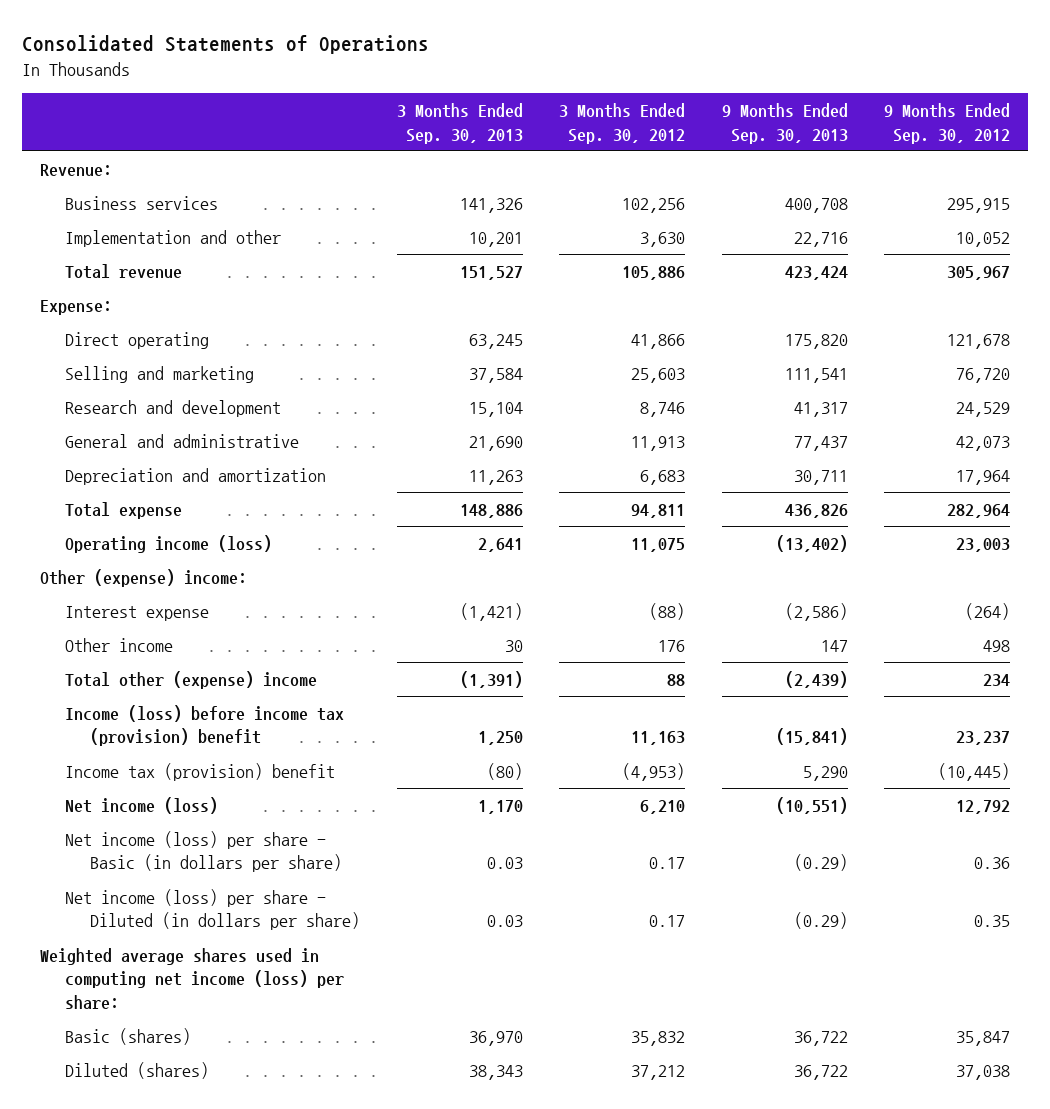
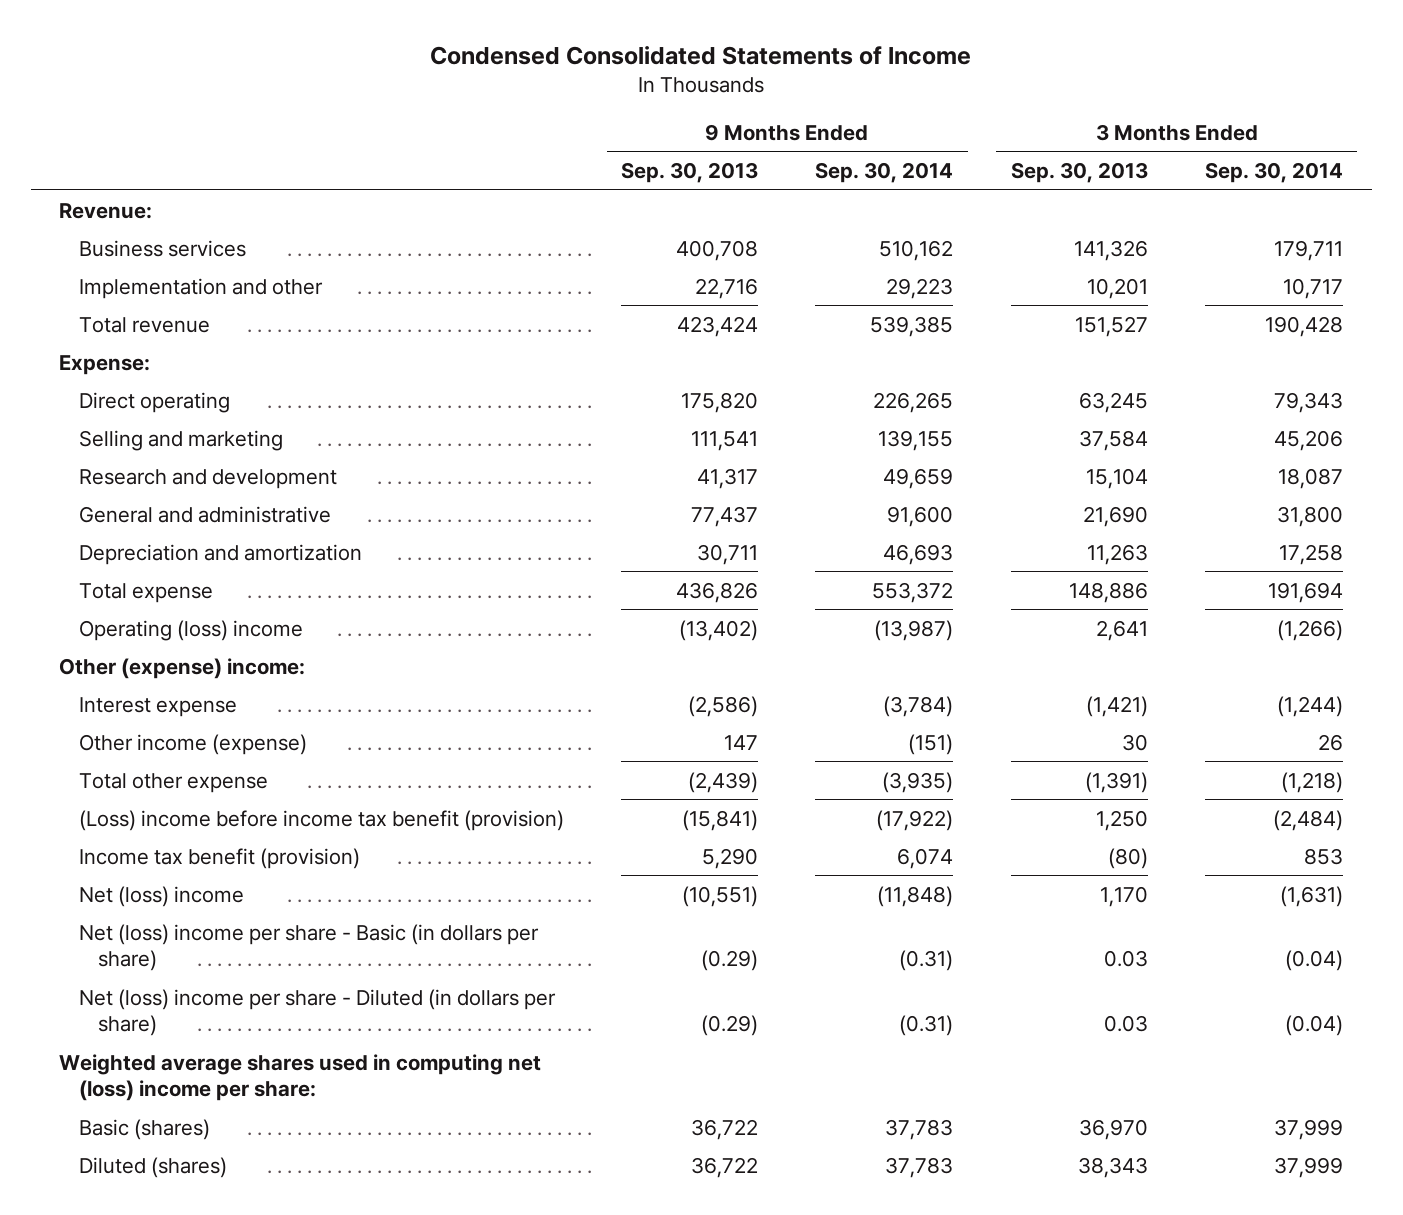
[22,35,430,55] Consolidated Statements of Operations -> [430,45,972,65] Condensed Consolidated Statements of Income
[559,103,686,144] 3 Months Ended Sep. 30, 2012 -> none
[884,103,1011,144] 9 Months Ended Sep. 30, 2012 -> none
none -> [815,162,954,184] Sep. 30, 2014
none -> [1205,162,1344,184] Sep. 30, 2014
[65,534,273,553] Operating income (loss) -> [78,619,303,641] Operating (loss) income
[65,637,174,652] Other income -> [78,733,307,755] Other income (expense)
[65,670,318,689] Total other (expense) income -> [78,772,268,793] Total other expense
[65,704,345,747] Income (loss) before income tax (provision) benefit -> [78,809,564,831] (Loss) income before income tax benefit (provision)
[65,762,336,781] Income tax (provision) benefit -> [78,847,360,869] Income tax benefit (provision)
[65,796,219,814] Net income (loss) -> [78,885,244,907] Net (loss) income
[65,830,343,873] Net income (loss) per share - Basic (in dollars per share) -> [78,923,539,972] Net (loss) income per share - Basic (in dollars per share)
[65,888,361,931] Net income (loss) per share - Diluted (in dollars per share) -> [78,988,556,1037] Net (loss) income per share - Diluted (in dollars per share)
[40,947,345,1009] Weighted average shares used in computing net income (loss) per share: -> [59,1053,542,1102] Weighted average shares used in computing net (loss) income per share:

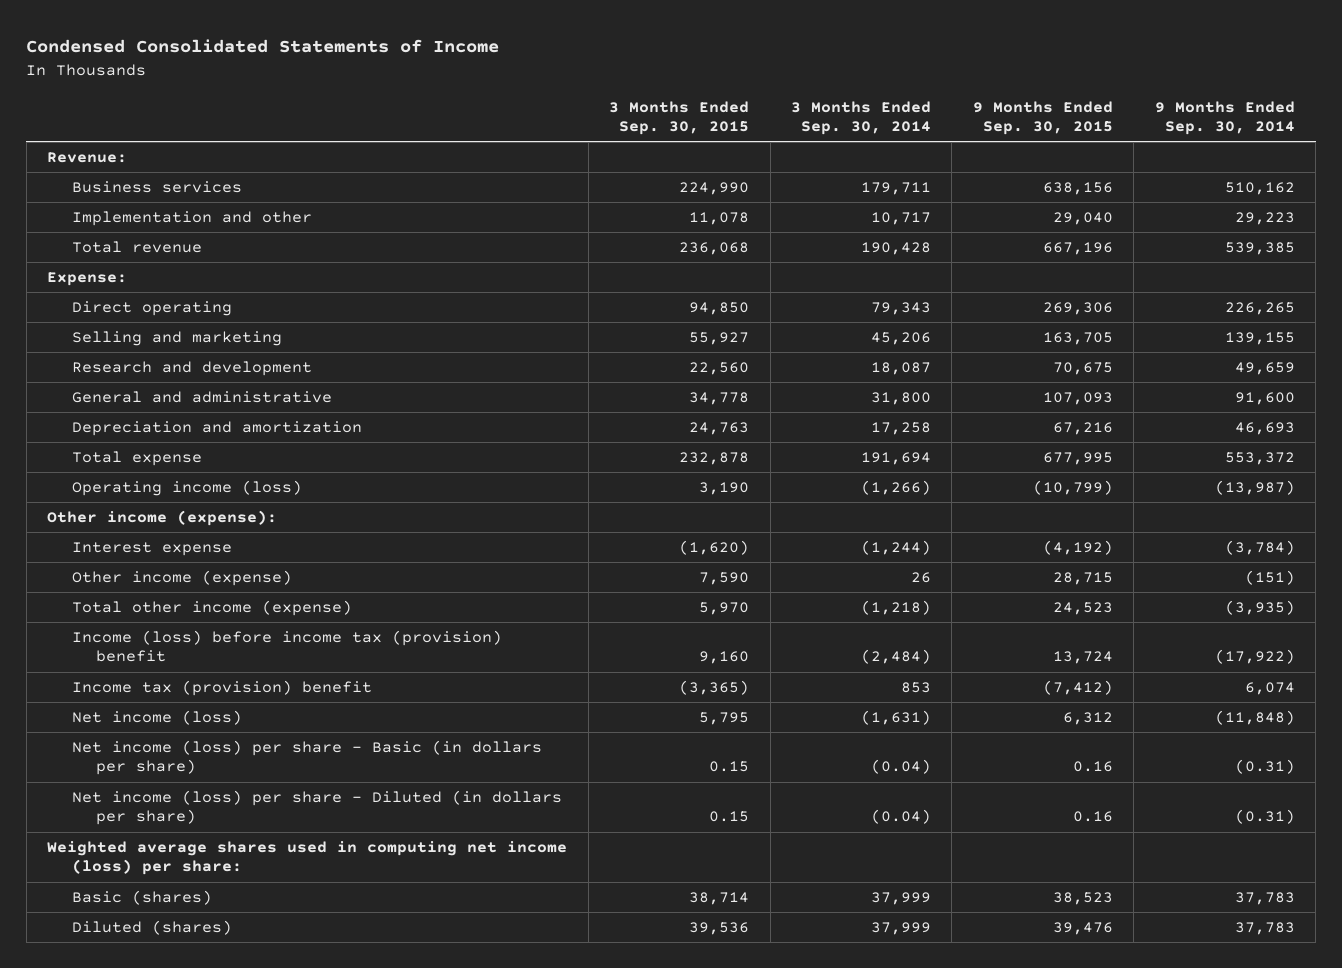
[620,162,758,184] Sep. 30, 2013 -> none
[1010,162,1148,184] Sep. 30, 2013 -> none
none -> [609,100,750,136] 3 Months Ended Sep. 30, 2015
none -> [972,100,1113,136] 9 Months Ended Sep. 30, 2015
[78,619,303,641] Operating (loss) income -> [71,480,302,497] Operating income (loss)
[59,657,306,679] Other (expense) income: -> [47,510,278,527] Other income (expense):
[78,772,268,793] Total other expense -> [71,600,352,617] Total other income (expense)
[78,809,564,831] (Loss) income before income tax benefit (provision) -> [71,630,502,663] Income (loss) before income tax (provision) benefit
[78,847,360,869] Income tax benefit (provision) -> [71,680,372,697] Income tax (provision) benefit
[78,885,244,907] Net (loss) income -> [71,710,242,726] Net income (loss)
[78,923,539,972] Net (loss) income per share - Basic (in dollars per share) -> [71,740,542,776] Net income (loss) per share - Basic (in dollars per share)
[78,988,556,1037] Net (loss) income per share - Diluted (in dollars per share) -> [71,790,562,826] Net income (loss) per share - Diluted (in dollars per share)
[59,1053,542,1102] Weighted average shares used in computing net (loss) income per share: -> [47,841,568,876] Weighted average shares used in computing net income (loss) per share:

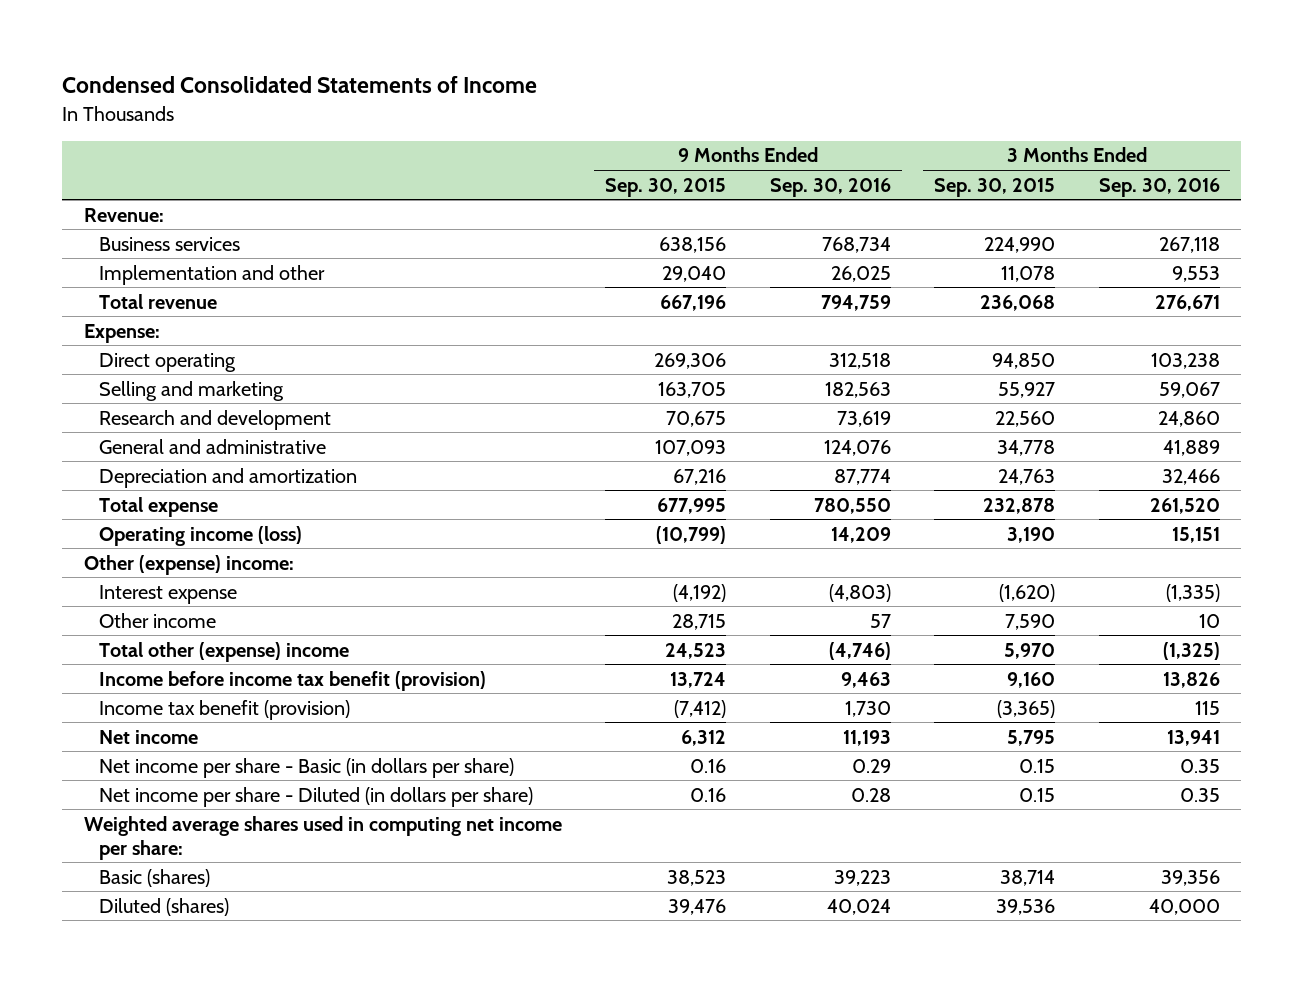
[791,100,932,136] 3 Months Ended Sep. 30, 2014 -> none
[1154,100,1295,136] 9 Months Ended Sep. 30, 2014 -> none
none -> [769,177,891,197] Sep. 30, 2016
none -> [1098,177,1220,197] Sep. 30, 2016
[47,510,278,527] Other income (expense): -> [83,554,294,575] Other (expense) income:
[71,570,292,587] Other income (expense) -> [99,612,217,628] Other income
[71,600,352,617] Total other income (expense) -> [99,641,350,662] Total other (expense) income
[71,630,502,663] Income (loss) before income tax (provision) benefit -> [99,670,487,691] Income before income tax benefit (provision)
[71,680,372,697] Income tax (provision) benefit -> [99,699,351,720] Income tax benefit (provision)
[71,710,242,726] Net income (loss) -> [99,729,199,744] Net income
[71,740,542,776] Net income (loss) per share - Basic (in dollars per share) -> [99,757,515,778] Net income per share - Basic (in dollars per share)
[71,790,562,826] Net income (loss) per share - Diluted (in dollars per share) -> [99,786,534,807] Net income per share - Diluted (in dollars per share)
[47,841,568,876] Weighted average shares used in computing net income (loss) per share: -> [83,815,562,860] Weighted average shares used in computing net income per share:

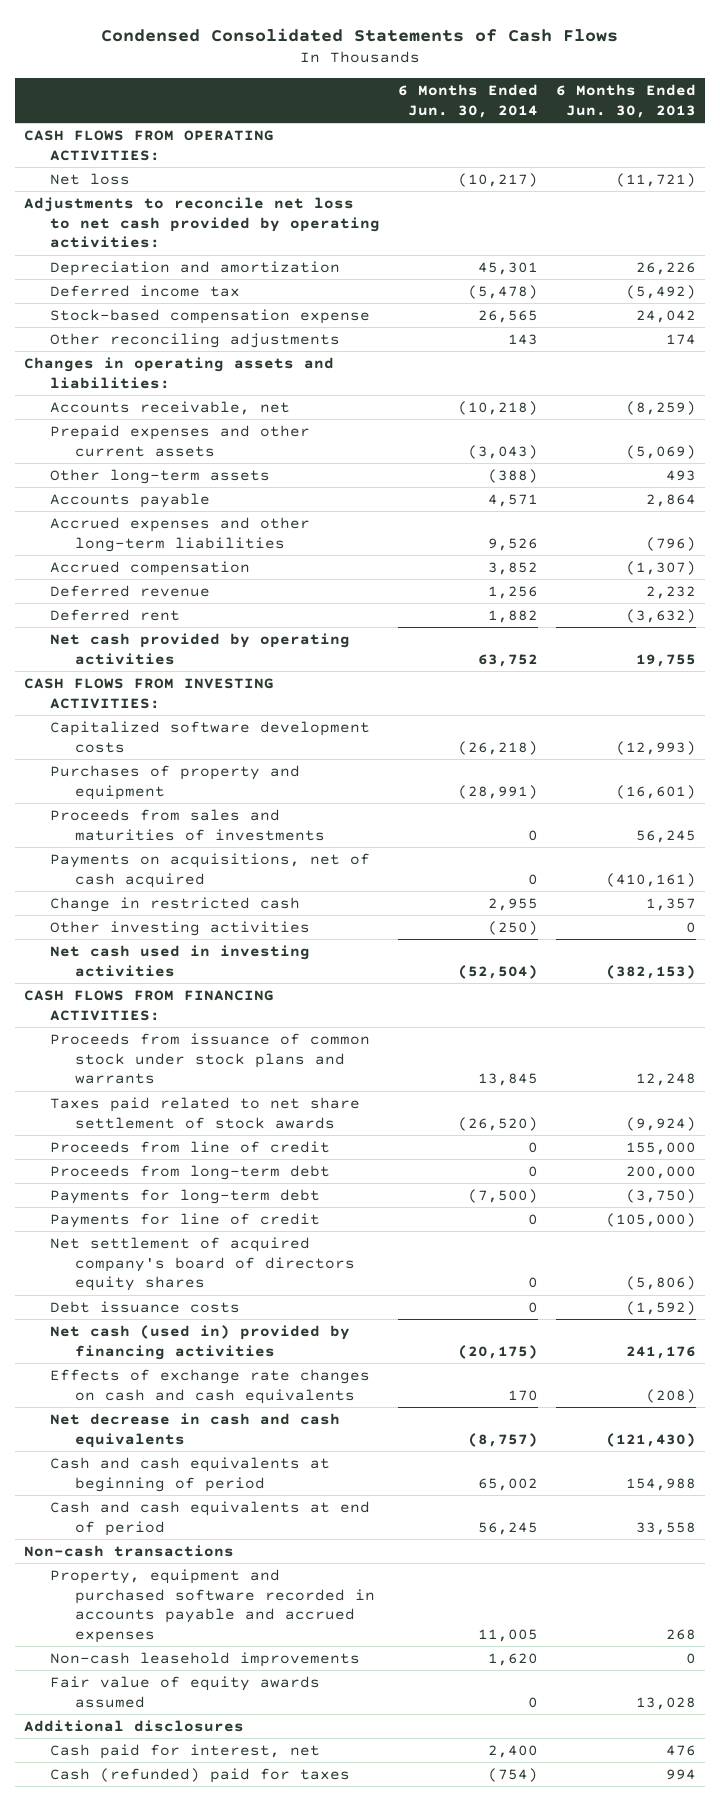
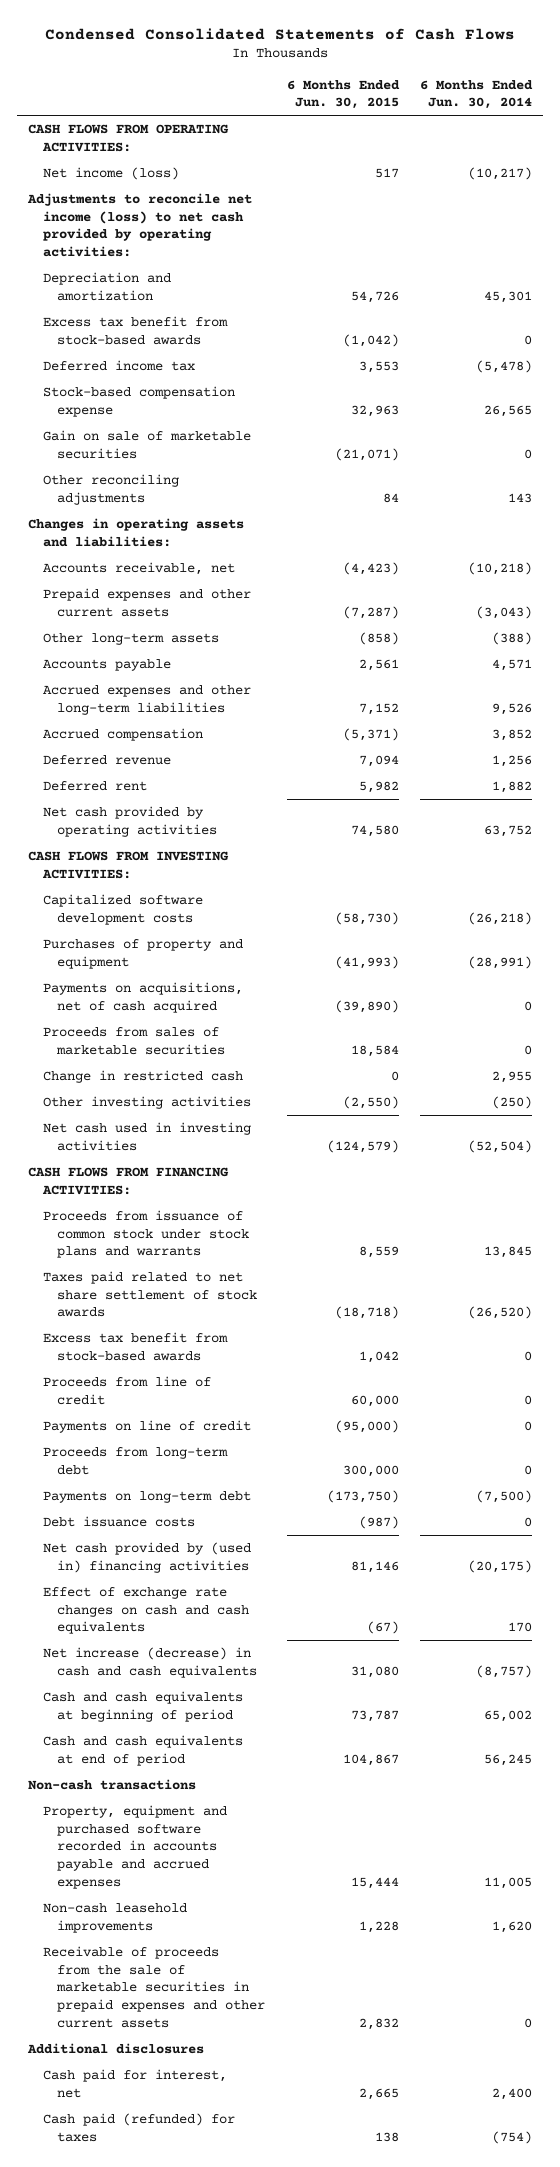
[555,84,696,118] 6 Months Ended Jun. 30, 2013 -> none
none -> [286,79,400,110] 6 Months Ended Jun. 30, 2015
[49,172,130,185] Net loss -> [42,167,179,181] Net income (loss)
[24,196,380,249] Adjustments to reconcile net loss to net cash provided by operating activities: -> [26,193,252,257] Adjustments to reconcile net income (loss) to net cash provided by operating activities:
none -> [42,316,228,345] Excess tax benefit from stock-based awards
none -> [42,430,251,459] Gain on sale of marketable securities
[49,808,326,841] Proceeds from sales and maturities of investments -> none
none -> [42,1027,226,1055] Proceeds from sales of marketable securities
none -> [42,1332,228,1361] Excess tax benefit from stock-based awards
none -> [42,1420,251,1434] Payments on line of credit
[49,1212,320,1228] Payments for line of credit -> none
[49,1236,356,1292] Net settlement of acquired company's board of directors equity shares -> none
[49,1188,320,1204] Payments for long-term debt -> [42,1491,251,1504] Payments on long-term debt
[49,1324,350,1360] Net cash (used in) provided by financing activities -> [42,1542,251,1573] Net cash provided by (used in) financing activities
[49,1368,370,1404] Effects of exchange rate changes on cash and cash equivalents -> [42,1587,250,1635] Effect of exchange rate changes on cash and cash equivalents
[49,1412,340,1448] Net decrease in cash and cash equivalents -> [42,1647,258,1678] Net increase (decrease) in cash and cash equivalents
[49,1675,320,1708] Fair value of equity awards assumed -> none
none -> [42,1946,266,2028] Receivable of proceeds from the sale of marketable securities in prepaid expenses and other current assets
[49,1767,350,1783] Cash (refunded) paid for taxes -> [42,2113,235,2142] Cash paid (refunded) for taxes

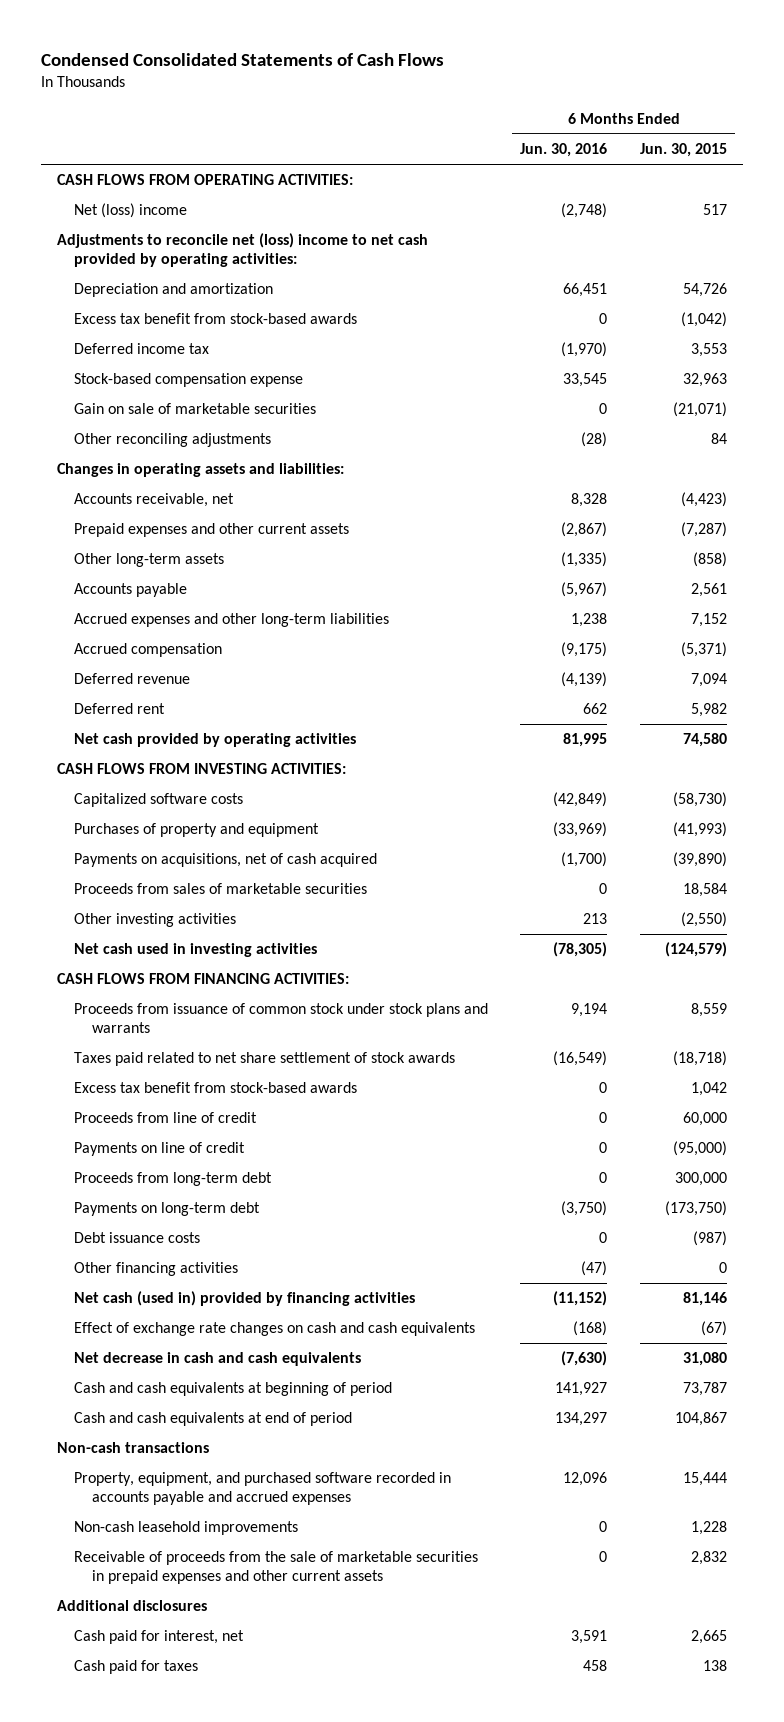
[420,79,534,110] 6 Months Ended Jun. 30, 2014 -> none
none -> [520,143,608,158] Jun. 30, 2016
[42,167,179,181] Net income (loss) -> [74,203,188,219] Net (loss) income
[26,193,252,257] Adjustments to reconcile net income (loss) to net cash provided by operating activities: -> [57,233,429,267] Adjustments to reconcile net (loss) income to net cash provided by operating activities:
[42,894,203,925] Capitalized software development costs -> [74,793,244,808] Capitalized software costs
[42,1070,243,1084] Change in restricted cash -> none
none -> [74,1262,239,1277] Other financing activities
[42,1542,251,1573] Net cash provided by (used in) financing activities -> [74,1291,416,1307] Net cash (used in) provided by financing activities
[42,1647,258,1678] Net increase (decrease) in cash and cash equivalents -> [74,1352,362,1367] Net decrease in cash and cash equivalents
[42,1805,227,1889] Property, equipment and purchased software recorded in accounts payable and accrued expenses -> [74,1472,452,1505] Property, equipment, and purchased software recorded in accounts payable and accrued expenses
[42,2113,235,2142] Cash paid (refunded) for taxes -> [74,1660,199,1675] Cash paid for taxes

